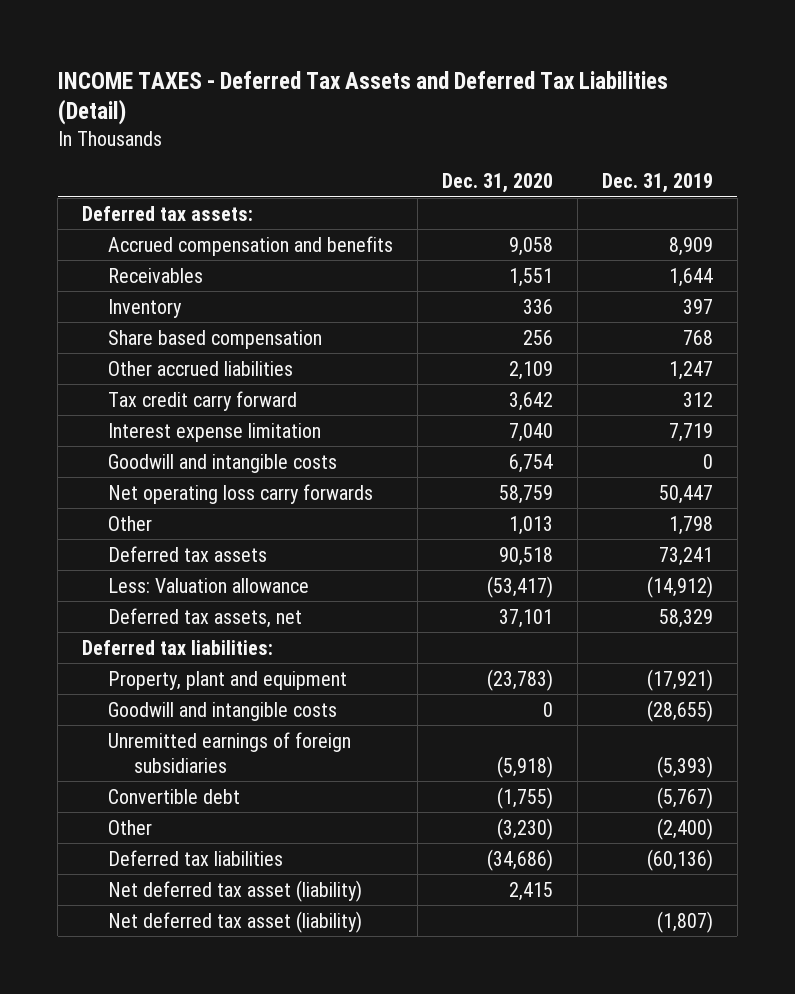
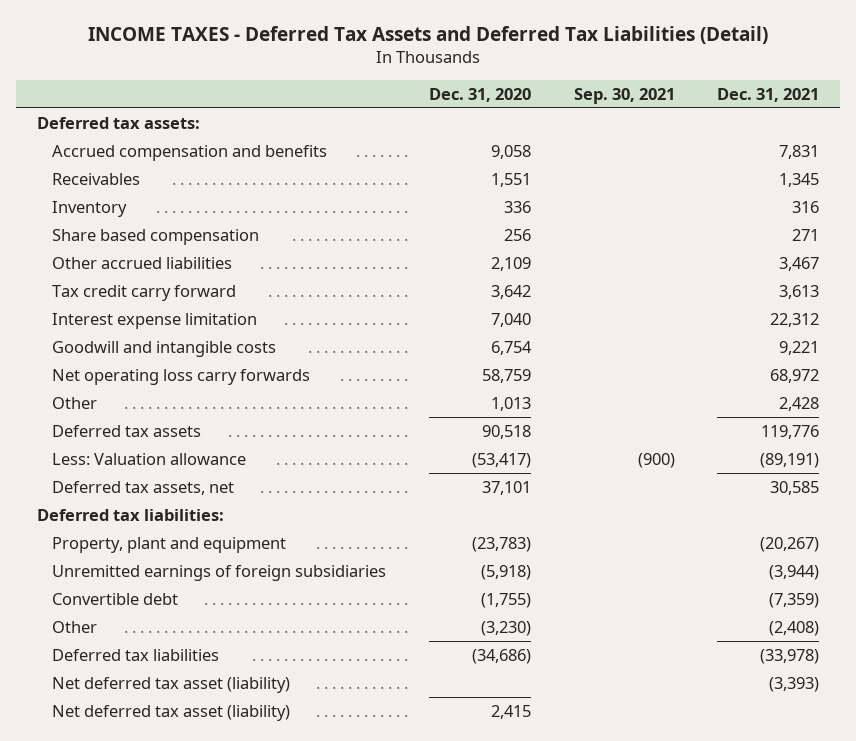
[601,173,713,194] Dec. 31, 2019 -> none
none -> [573,87,675,104] Sep. 30, 2021
none -> [717,87,820,102] Dec. 31, 2021
[108,701,338,721] Goodwill and intangible costs -> none
[108,879,363,902] Net deferred tax asset (liability) -> [52,704,291,721] Net deferred tax asset (liability)

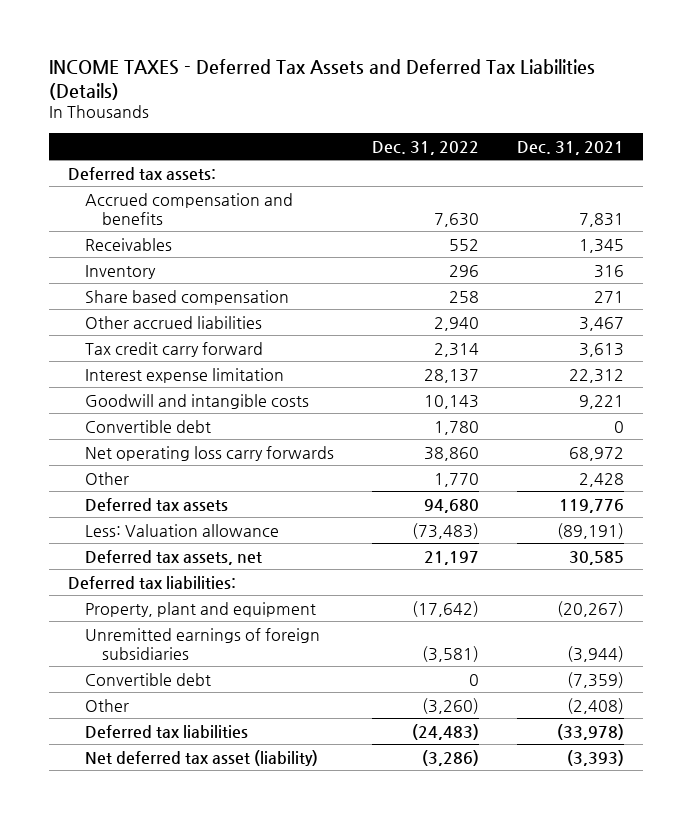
[88,26,769,45] INCOME TAXES - Deferred Tax Assets and Deferred Tax Liabilities (Detail) -> [48,58,595,100] INCOME TAXES - Deferred Tax Assets and Deferred Tax Liabilities (Details)
[429,87,532,102] Dec. 31, 2020 -> none
[573,87,675,104] Sep. 30, 2021 -> none
none -> [371,140,479,155] Dec. 31, 2022
none -> [84,419,211,433] Convertible debt
[52,704,291,721] Net deferred tax asset (liability) -> none

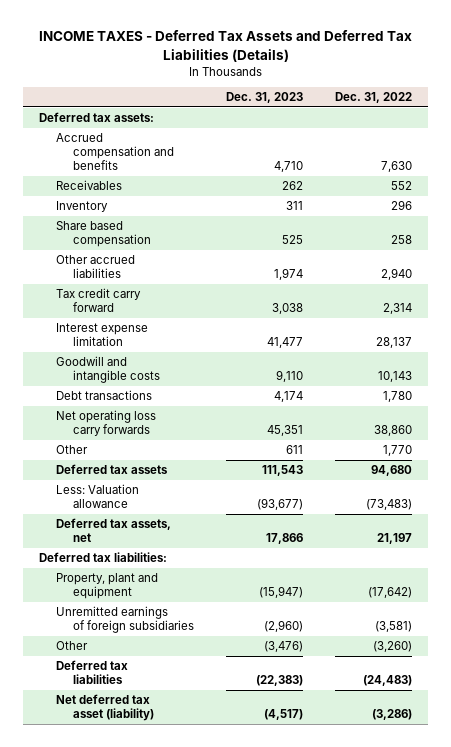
[517,140,625,155] Dec. 31, 2021 -> none
none -> [226,92,304,104] Dec. 31, 2023
[84,419,211,433] Convertible debt -> [56,390,153,401] Debt transactions
[84,672,211,686] Convertible debt -> none

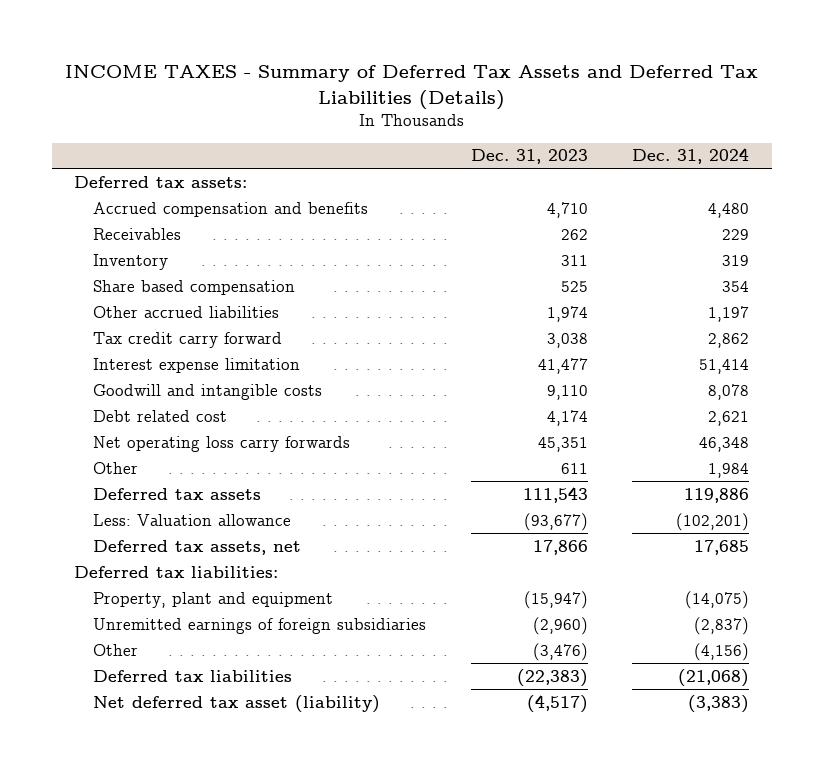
[38,30,412,62] INCOME TAXES - Deferred Tax Assets and Deferred Tax Liabilities (Details) -> [64,64,758,110] INCOME TAXES - Summary of Deferred Tax Assets and Deferred Tax Liabilities (Details)
[334,92,412,104] Dec. 31, 2022 -> none
none -> [632,148,750,165] Dec. 31, 2024
[56,390,153,401] Debt transactions -> [92,409,227,422] Debt related cost

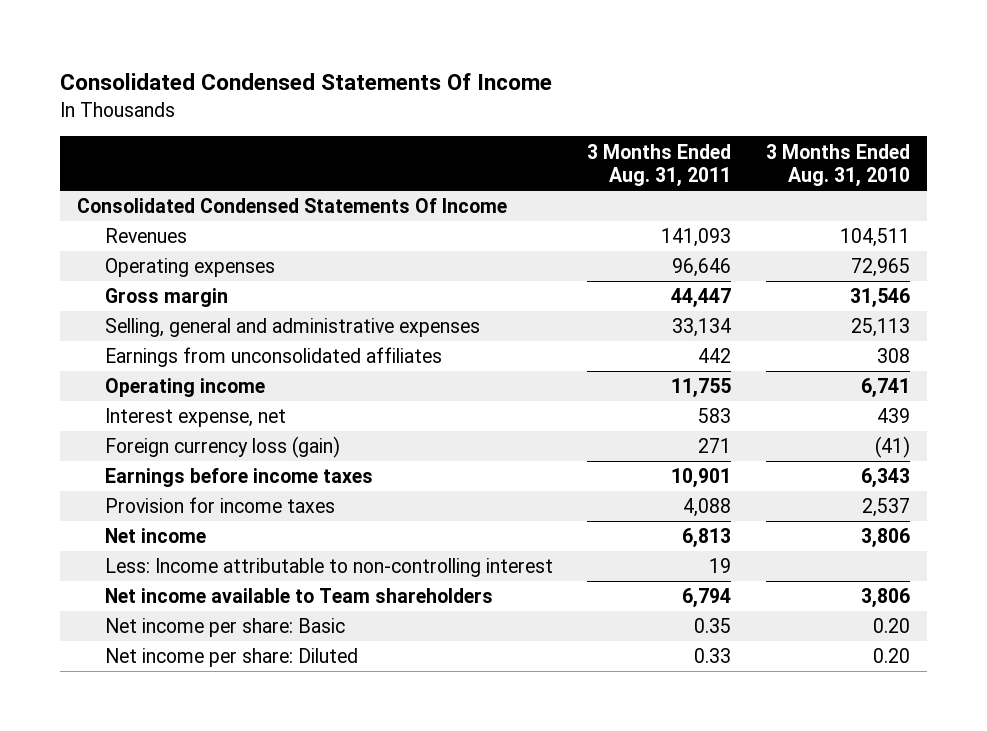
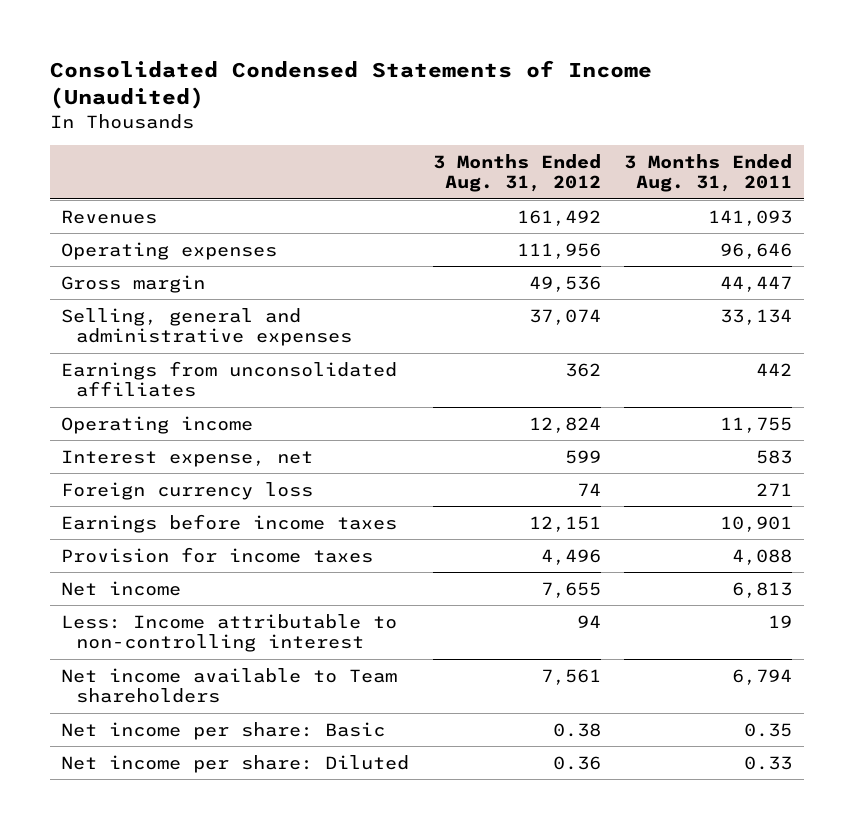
[59,73,552,91] Consolidated Condensed Statements Of Income -> [49,59,652,110] Consolidated Condensed Statements of Income (Unaudited)
[765,143,910,187] 3 Months Ended Aug. 31, 2010 -> none
none -> [432,154,601,193] 3 Months Ended Aug. 31, 2012
[77,198,508,214] Consolidated Condensed Statements Of Income -> none
[104,436,340,459] Foreign currency loss (gain) -> [61,481,314,500] Foreign currency loss

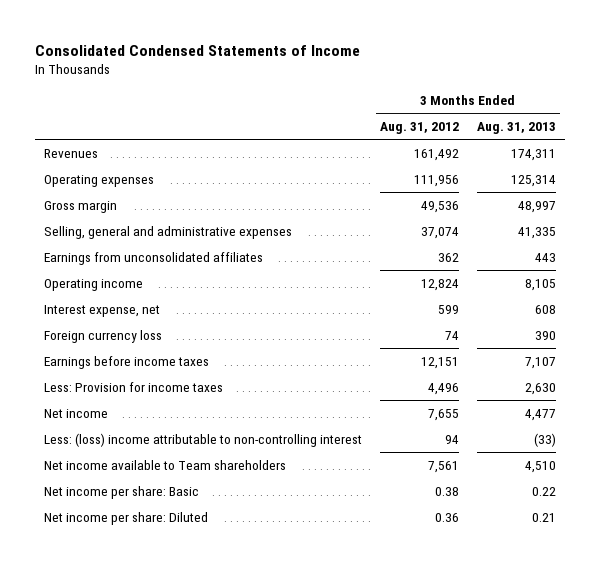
[49,59,652,110] Consolidated Condensed Statements of Income (Unaudited) -> [35,45,361,57] Consolidated Condensed Statements of Income
[624,154,793,193] 3 Months Ended Aug. 31, 2011 -> none
none -> [476,121,556,134] Aug. 31, 2013
[61,546,374,563] Provision for income taxes -> [44,381,224,392] Less: Provision for income taxes
[61,613,398,653] Less: Income attributable to non-controlling interest -> [44,432,363,447] Less: (loss) income attributable to non-controlling interest

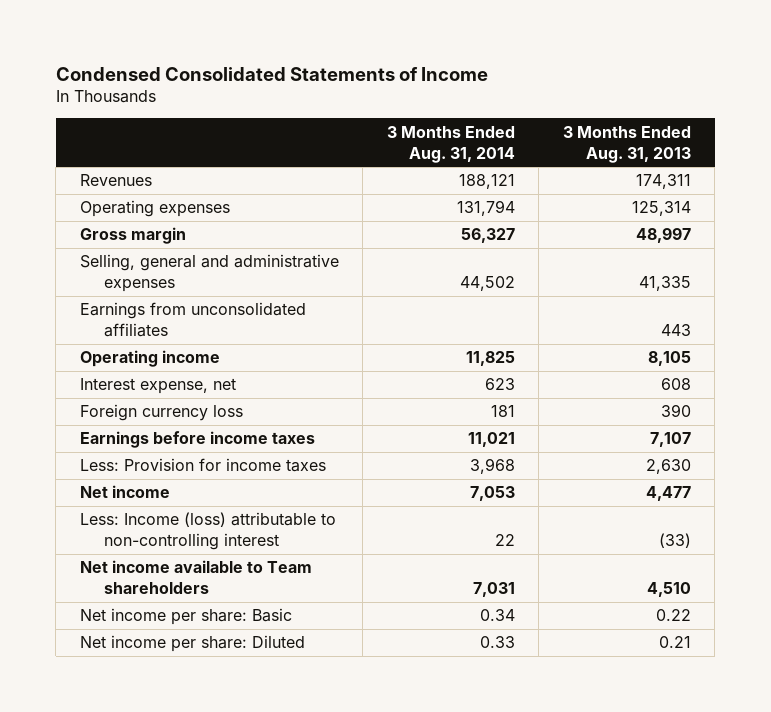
[35,45,361,57] Consolidated Condensed Statements of Income -> [55,66,488,81] Condensed Consolidated Statements of Income
[379,121,459,134] Aug. 31, 2012 -> none
none -> [386,125,515,163] 3 Months Ended Aug. 31, 2014
[44,432,363,447] Less: (loss) income attributable to non-controlling interest -> [79,512,336,551] Less: Income (loss) attributable to non-controlling interest

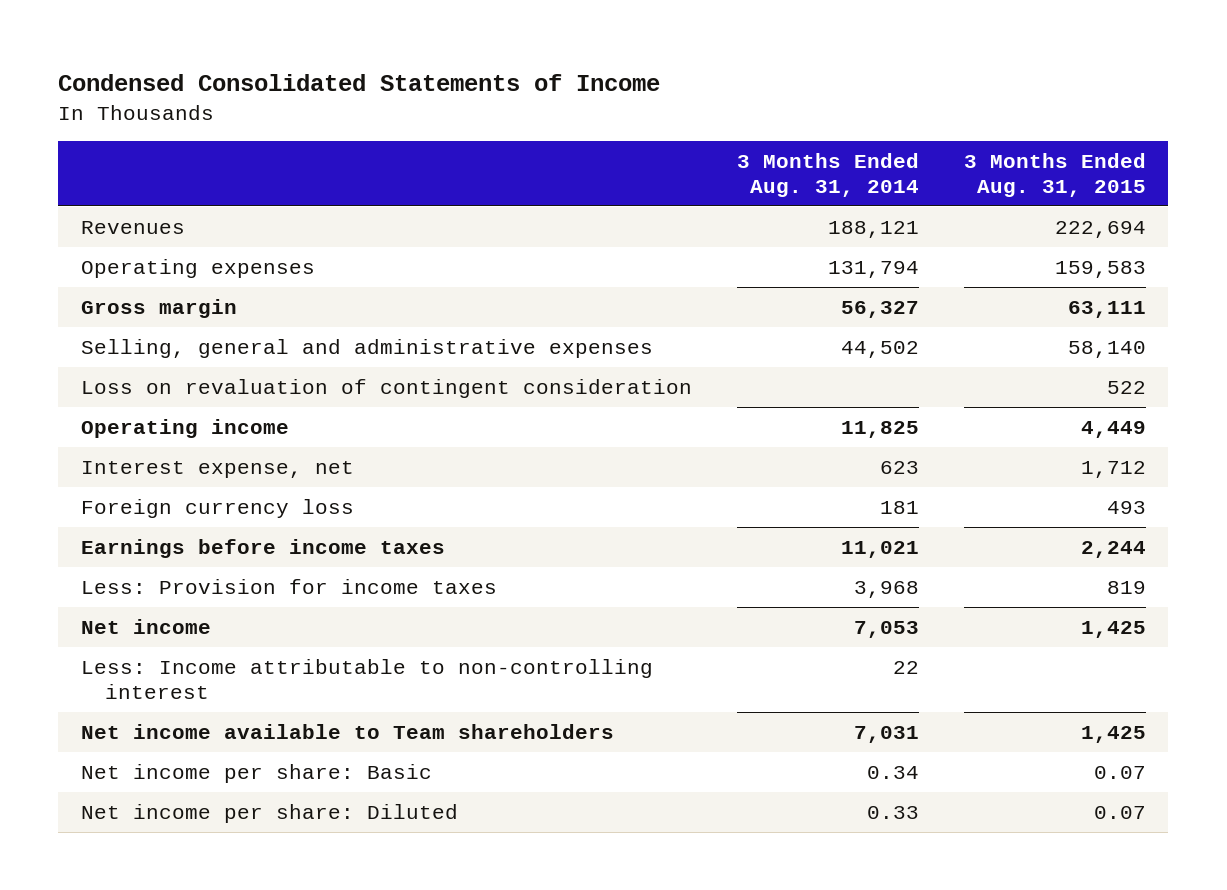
[562,125,691,163] 3 Months Ended Aug. 31, 2013 -> none
none -> [963,152,1146,197] 3 Months Ended Aug. 31, 2015
[79,302,306,338] Earnings from unconsolidated affiliates -> none
none -> [80,378,692,398] Loss on revaluation of contingent consideration
[79,512,336,551] Less: Income (loss) attributable to non-controlling interest -> [80,658,653,700] Less: Income attributable to non-controlling interest

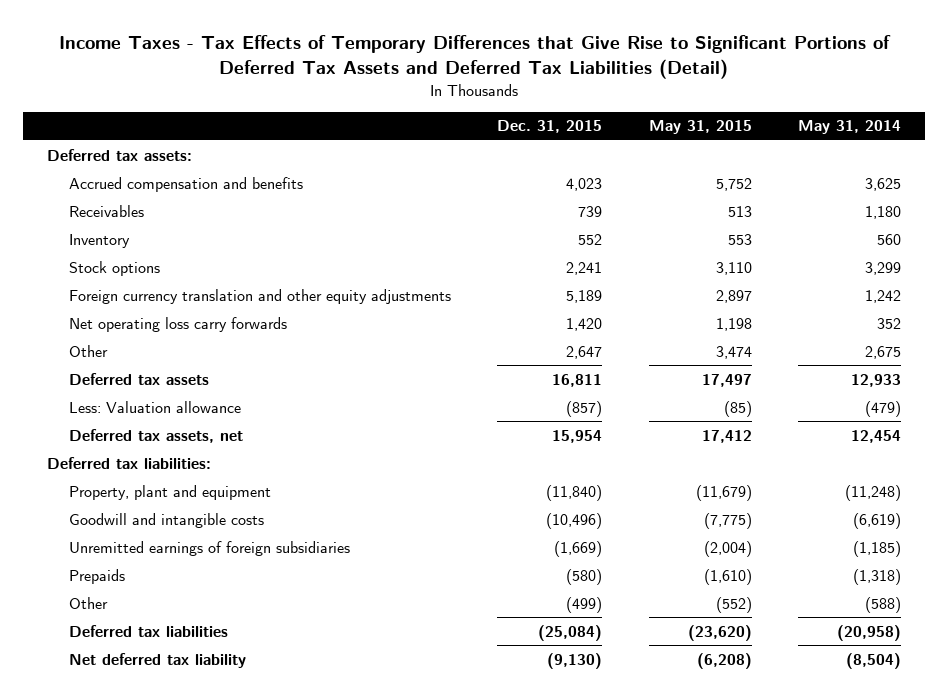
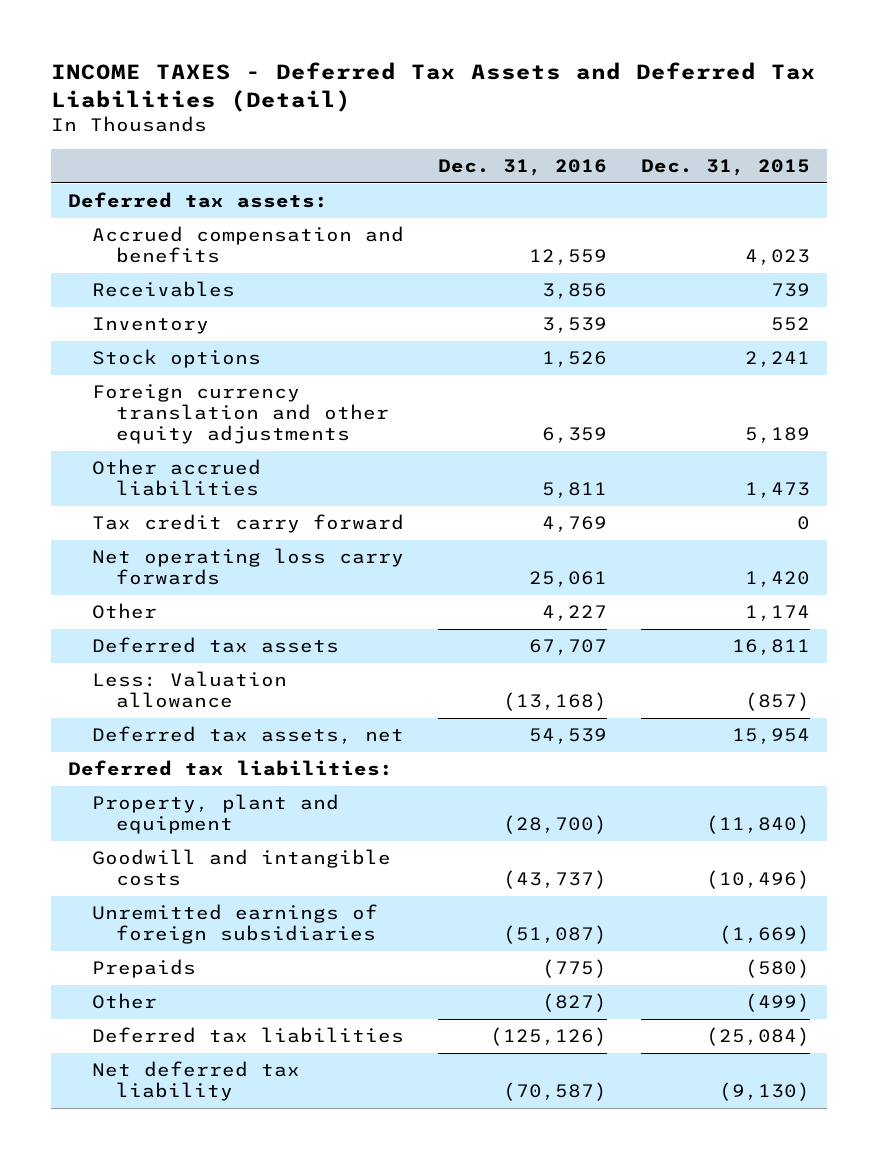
[58,34,891,79] Income Taxes - Tax Effects of Temporary Differences that Give Rise to Significant Portions of Deferred Tax Assets and Deferred Tax Liabilities (Detail) -> [51,62,817,112] INCOME TAXES - Deferred Tax Assets and Deferred Tax Liabilities (Detail)
[648,120,752,135] May 31, 2015 -> none
[798,120,902,135] May 31, 2014 -> none
none -> [438,159,608,177] Dec. 31, 2016
none -> [92,459,262,497] Other accrued liabilities
none -> [92,514,405,534] Tax credit carry forward
[566,345,603,359] 2,647 -> [745,605,811,622] 1,174

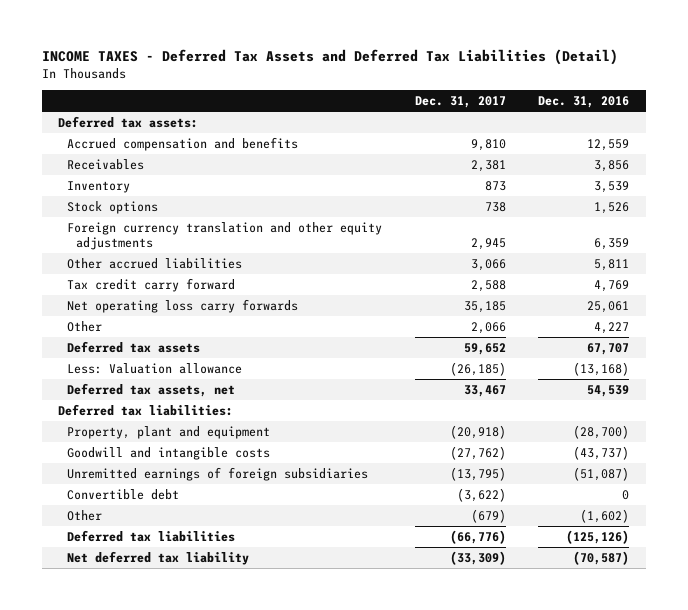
[641,159,811,177] Dec. 31, 2015 -> none
none -> [414,95,506,108] Dec. 31, 2017
[92,959,197,979] Prepaids -> none
none -> [67,488,180,500] Convertible debt
[542,993,608,1013] (827) -> [580,508,630,523] (1,602)

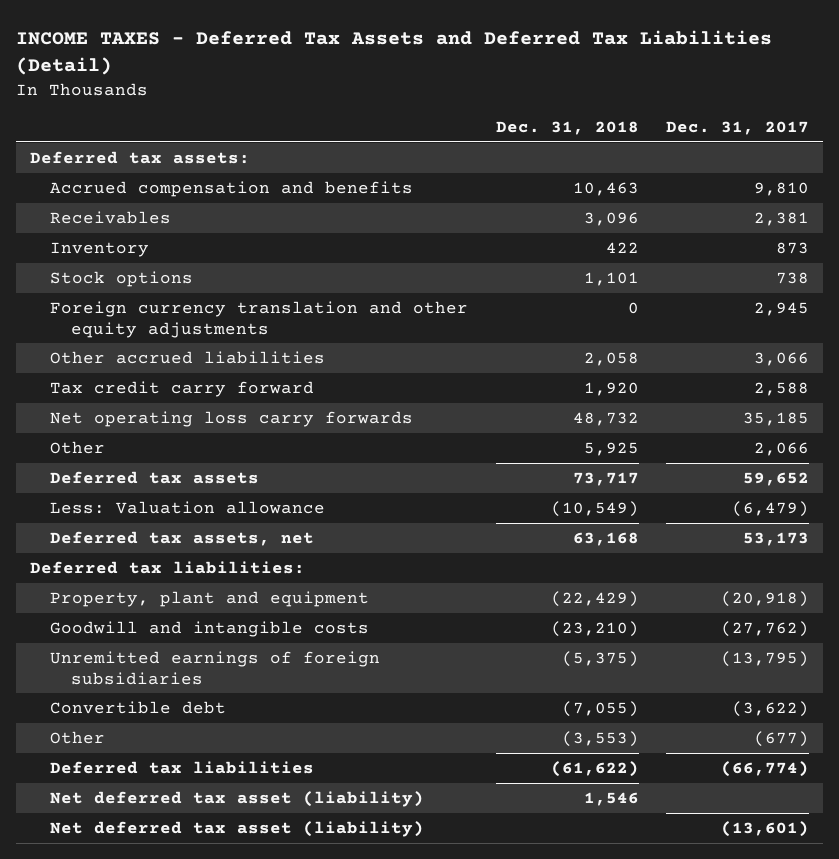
[538,95,630,108] Dec. 31, 2016 -> none
none -> [495,121,639,136] Dec. 31, 2018
[449,361,506,376] (26,185) -> [731,500,809,517] (6,479)
[463,384,506,397] 33,467 -> [742,531,809,546] 53,173
[470,508,506,523] (679) -> [753,730,809,747] (677)
[449,529,506,544] (66,776) -> [720,760,809,777] (66,774)
none -> [50,790,425,807] Net deferred tax asset (liability)
[67,550,250,565] Net deferred tax liability -> [50,820,425,837] Net deferred tax asset (liability)
[449,550,506,565] (33,309) -> [720,820,809,837] (13,601)

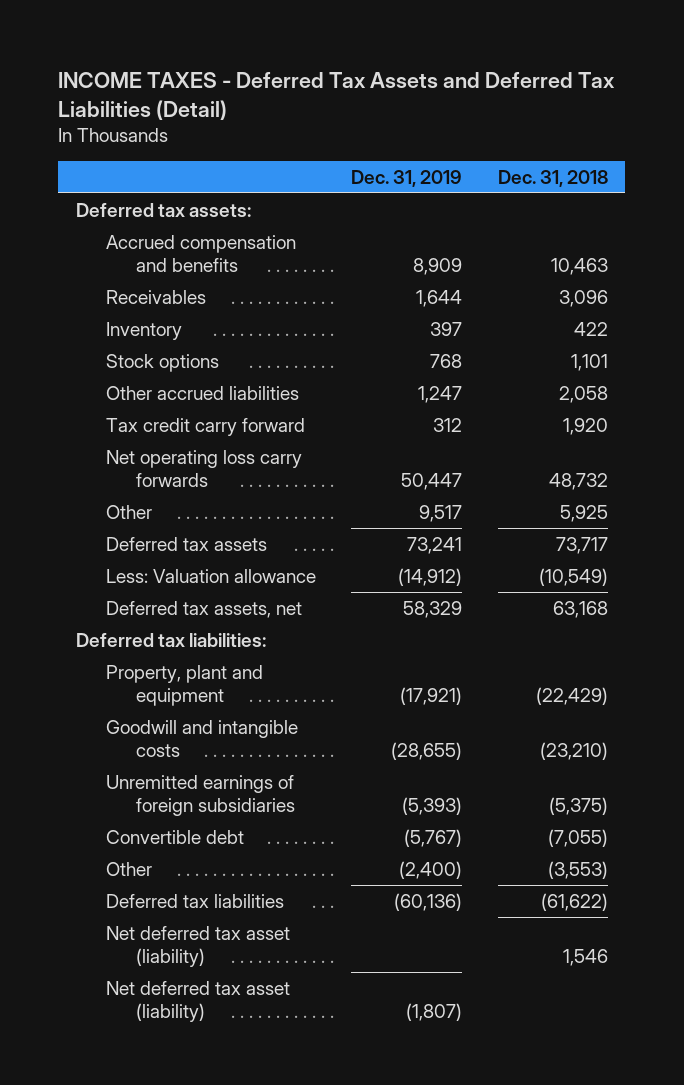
[665,121,809,136] Dec. 31, 2017 -> none
none -> [351,169,463,187] Dec. 31, 2019
[50,300,469,338] Foreign currency translation and other equity adjustments -> none

